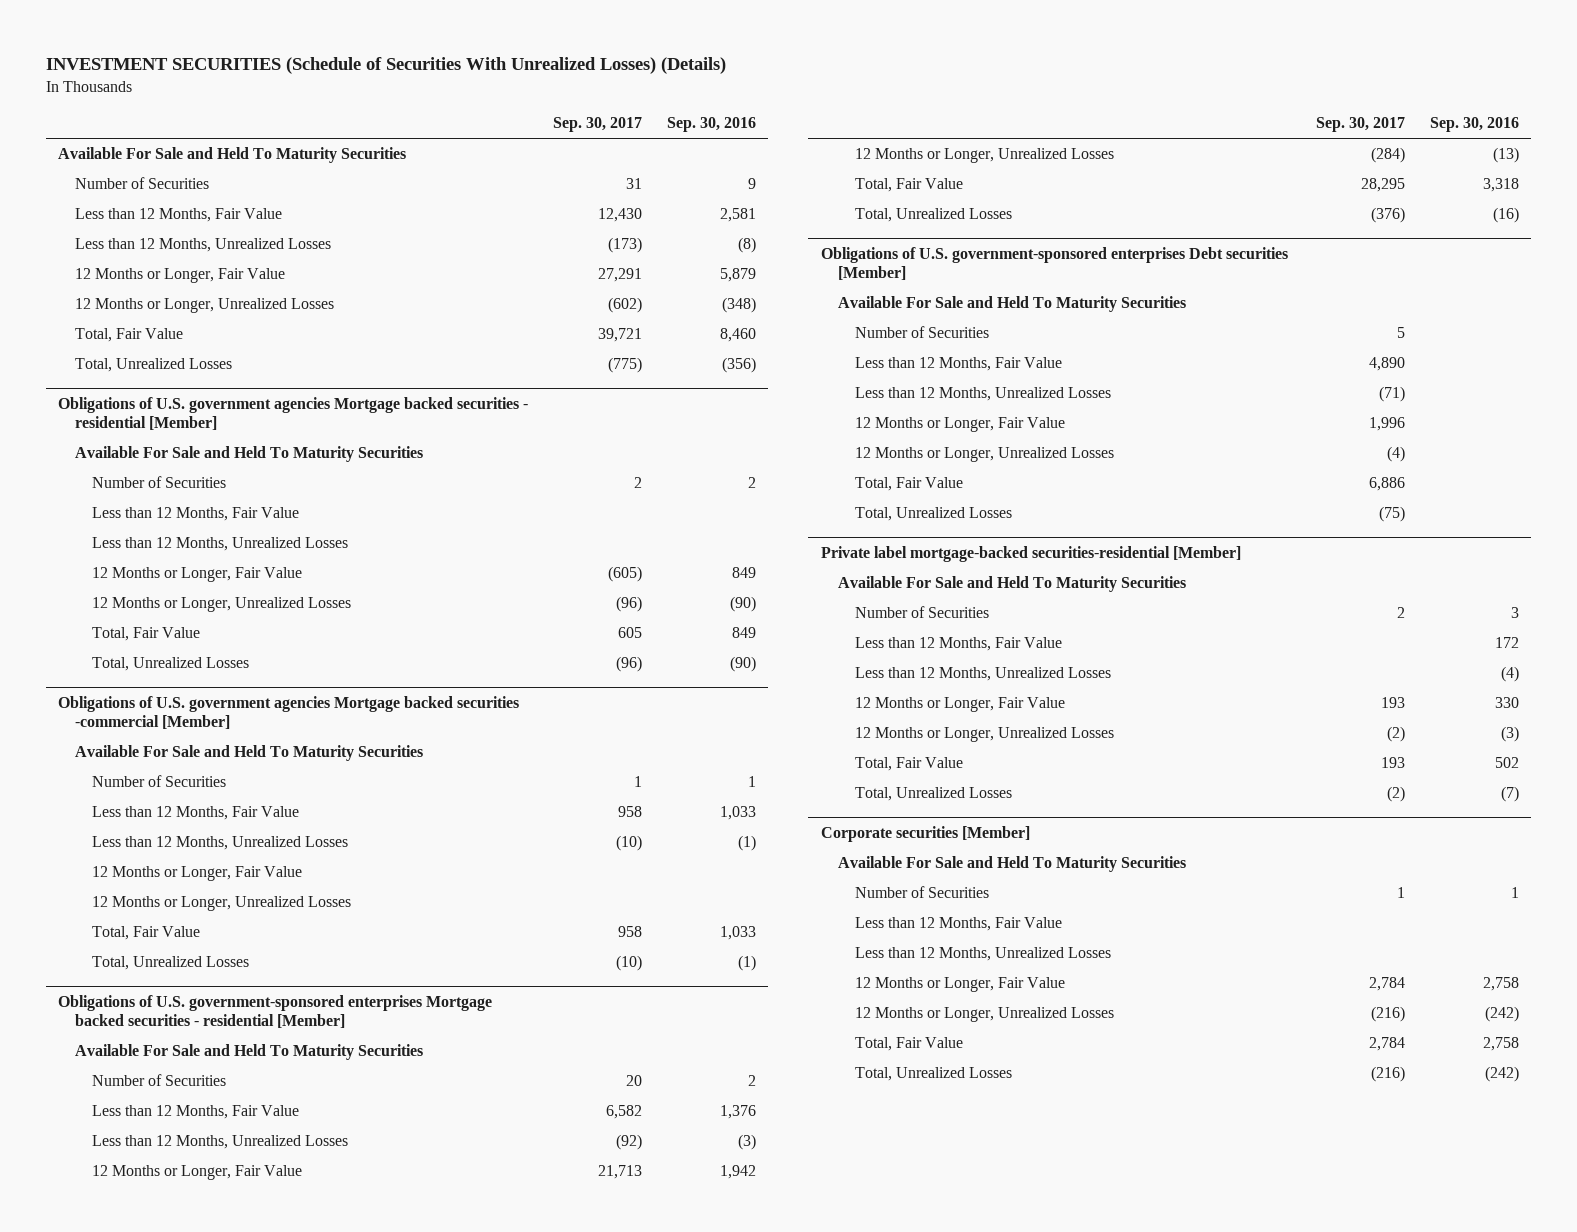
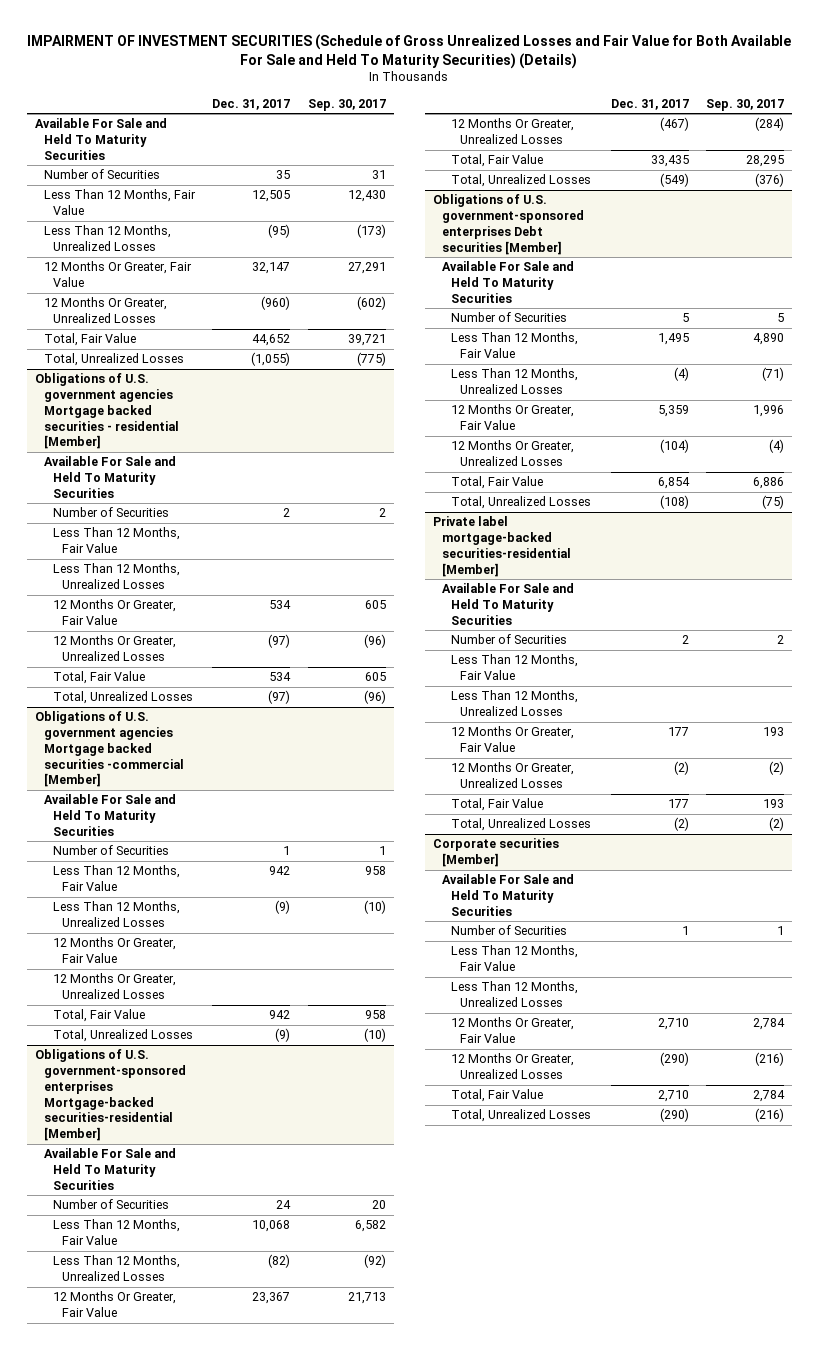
[45,57,726,75] INVESTMENT SECURITIES (Schedule of Securities With Unrealized Losses) (Details) -> [27,33,792,69] IMPAIRMENT OF INVESTMENT SECURITIES (Schedule of Gross Unrealized Losses and Fair Value for Both Available For Sale and Held To Maturity Securities) (Details)
[666,117,756,133] Sep. 30, 2016 -> none
none -> [212,98,291,110] Dec. 31, 2017
[75,208,283,223] Less than 12 Months, Fair Value -> [44,189,197,216] Less Than 12 Months, Fair Value
[75,238,332,253] Less than 12 Months, Unrealized Losses -> [44,225,172,252] Less Than 12 Months, Unrealized Losses
[75,268,286,284] 12 Months or Longer, Fair Value -> [44,261,193,288] 12 Months Or Greater, Fair Value
[75,298,335,314] 12 Months or Longer, Unrealized Losses -> [44,297,168,324] 12 Months Or Greater, Unrealized Losses
[92,507,300,522] Less than 12 Months, Fair Value -> [52,527,180,554] Less Than 12 Months, Fair Value
[92,537,349,552] Less than 12 Months, Unrealized Losses -> [52,563,180,590] Less Than 12 Months, Unrealized Losses
[92,567,303,583] 12 Months or Longer, Fair Value -> [52,599,176,626] 12 Months Or Greater, Fair Value
[608,566,643,583] (605) -> [364,600,386,610] 605
[92,597,352,613] 12 Months or Longer, Unrealized Losses -> [52,635,176,662] 12 Months Or Greater, Unrealized Losses
[92,806,300,821] Less than 12 Months, Fair Value -> [52,865,180,892] Less Than 12 Months, Fair Value
[92,836,349,851] Less than 12 Months, Unrealized Losses -> [52,901,180,928] Less Than 12 Months, Unrealized Losses
[92,866,303,882] 12 Months or Longer, Fair Value -> [52,937,176,964] 12 Months Or Greater, Fair Value
[92,896,352,912] 12 Months or Longer, Unrealized Losses -> [52,973,176,1000] 12 Months Or Greater, Unrealized Losses
[58,995,493,1029] Obligations of U.S. government-sponsored enterprises Mortgage backed securities - residential [Member] -> [35,1049,187,1142] Obligations of U.S. government-sponsored enterprises Mortgage-backed securities-residential [Member]
[92,1105,300,1120] Less than 12 Months, Fair Value -> [52,1219,180,1246] Less Than 12 Months, Fair Value
[92,1135,349,1150] Less than 12 Months, Unrealized Losses -> [52,1255,180,1282] Less Than 12 Months, Unrealized Losses
[92,1165,303,1181] 12 Months or Longer, Fair Value -> [52,1291,176,1318] 12 Months Or Greater, Fair Value
[855,148,1115,164] 12 Months or Longer, Unrealized Losses -> [451,118,575,145] 12 Months Or Greater, Unrealized Losses
[855,357,1063,372] Less than 12 Months, Fair Value -> [451,332,579,359] Less Than 12 Months, Fair Value
[855,387,1112,402] Less than 12 Months, Unrealized Losses -> [451,368,579,395] Less Than 12 Months, Unrealized Losses
[855,417,1066,433] 12 Months or Longer, Fair Value -> [451,404,575,431] 12 Months Or Greater, Fair Value
[855,447,1115,463] 12 Months or Longer, Unrealized Losses -> [451,440,575,467] 12 Months Or Greater, Unrealized Losses
[855,637,1063,652] Less than 12 Months, Fair Value -> [451,654,579,681] Less Than 12 Months, Fair Value
[855,667,1112,682] Less than 12 Months, Unrealized Losses -> [451,690,579,717] Less Than 12 Months, Unrealized Losses
[855,697,1066,713] 12 Months or Longer, Fair Value -> [451,726,575,753] 12 Months Or Greater, Fair Value
[855,727,1115,743] 12 Months or Longer, Unrealized Losses -> [451,762,575,789] 12 Months Or Greater, Unrealized Losses
[855,917,1063,932] Less than 12 Months, Fair Value -> [451,945,579,972] Less Than 12 Months, Fair Value
[855,947,1112,962] Less than 12 Months, Unrealized Losses -> [451,981,579,1008] Less Than 12 Months, Unrealized Losses
[855,977,1066,993] 12 Months or Longer, Fair Value -> [451,1017,575,1044] 12 Months Or Greater, Fair Value
[855,1007,1115,1023] 12 Months or Longer, Unrealized Losses -> [451,1053,575,1080] 12 Months Or Greater, Unrealized Losses

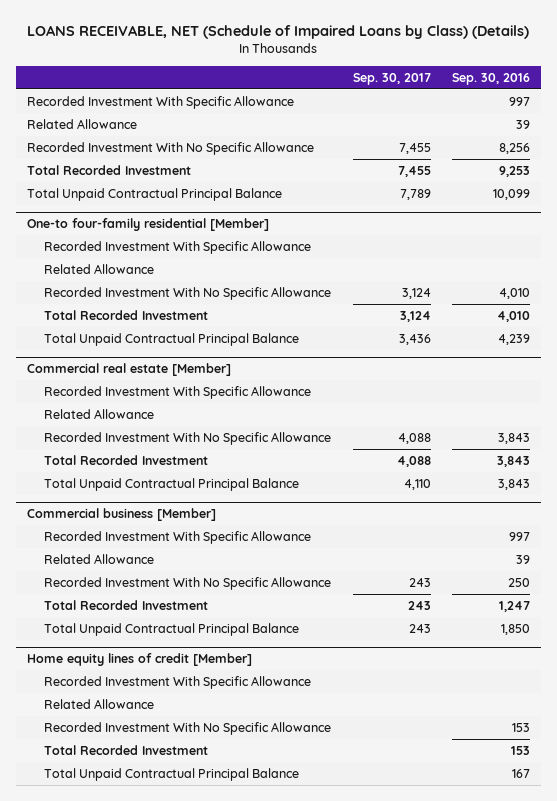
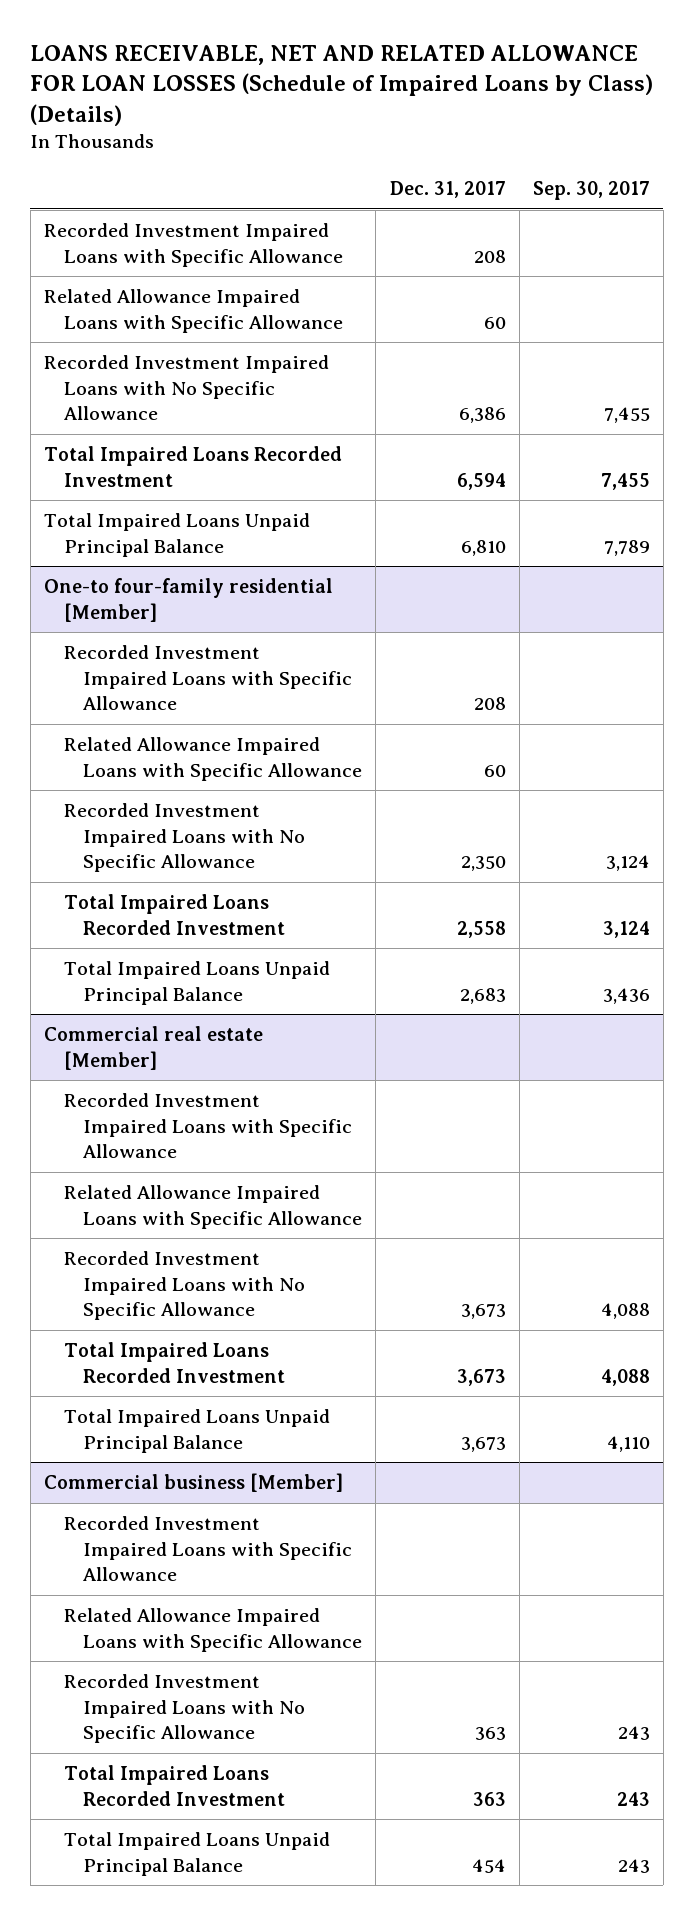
[27,24,530,39] LOANS RECEIVABLE, NET (Schedule of Impaired Loans by Class) (Details) -> [30,44,654,126] LOANS RECEIVABLE, NET AND RELATED ALLOWANCE FOR LOAN LOSSES (Schedule of Impaired Loans by Class) (Details)
[451,72,530,85] Sep. 30, 2016 -> none
none -> [389,181,506,199] Dec. 31, 2017
[26,95,294,109] Recorded Investment With Specific Allowance -> [43,223,343,267] Recorded Investment Impaired Loans with Specific Allowance
[26,118,137,129] Related Allowance -> [43,289,343,333] Related Allowance Impaired Loans with Specific Allowance
[26,141,314,155] Recorded Investment With No Specific Allowance -> [43,355,329,421] Recorded Investment Impaired Loans with No Specific Allowance
[26,164,191,175] Total Recorded Investment -> [43,446,342,487] Total Impaired Loans Recorded Investment
[26,187,282,201] Total Unpaid Contractual Principal Balance -> [43,513,310,557] Total Impaired Loans Unpaid Principal Balance
[44,240,312,254] Recorded Investment With Specific Allowance -> [63,645,353,711] Recorded Investment Impaired Loans with Specific Allowance
[44,263,155,274] Related Allowance -> [63,737,363,781] Related Allowance Impaired Loans with Specific Allowance
[44,286,332,300] Recorded Investment With No Specific Allowance -> [63,803,306,873] Recorded Investment Impaired Loans with No Specific Allowance
[44,309,209,320] Total Recorded Investment -> [63,894,286,935] Total Impaired Loans Recorded Investment
[44,332,300,346] Total Unpaid Contractual Principal Balance -> [63,961,330,1005] Total Impaired Loans Unpaid Principal Balance
[44,385,312,399] Recorded Investment With Specific Allowance -> [63,1093,353,1159] Recorded Investment Impaired Loans with Specific Allowance
[44,408,155,419] Related Allowance -> [63,1185,363,1229] Related Allowance Impaired Loans with Specific Allowance
[44,431,332,445] Recorded Investment With No Specific Allowance -> [63,1251,306,1321] Recorded Investment Impaired Loans with No Specific Allowance
[44,454,209,465] Total Recorded Investment -> [63,1342,286,1383] Total Impaired Loans Recorded Investment
[44,477,300,491] Total Unpaid Contractual Principal Balance -> [63,1409,330,1453] Total Impaired Loans Unpaid Principal Balance
[26,653,252,667] Home equity lines of credit [Member] -> none
[44,675,312,689] Recorded Investment With Specific Allowance -> none
[44,698,155,709] Related Allowance -> none
[44,721,332,735] Recorded Investment With No Specific Allowance -> none
[44,744,209,755] Total Recorded Investment -> none
[44,767,300,781] Total Unpaid Contractual Principal Balance -> none
[44,530,312,544] Recorded Investment With Specific Allowance -> [63,1516,353,1582] Recorded Investment Impaired Loans with Specific Allowance
[44,553,155,564] Related Allowance -> [63,1608,363,1652] Related Allowance Impaired Loans with Specific Allowance
[44,576,332,590] Recorded Investment With No Specific Allowance -> [63,1674,306,1744] Recorded Investment Impaired Loans with No Specific Allowance
[44,599,209,610] Total Recorded Investment -> [63,1765,286,1806] Total Impaired Loans Recorded Investment
[44,622,300,636] Total Unpaid Contractual Principal Balance -> [63,1832,330,1876] Total Impaired Loans Unpaid Principal Balance

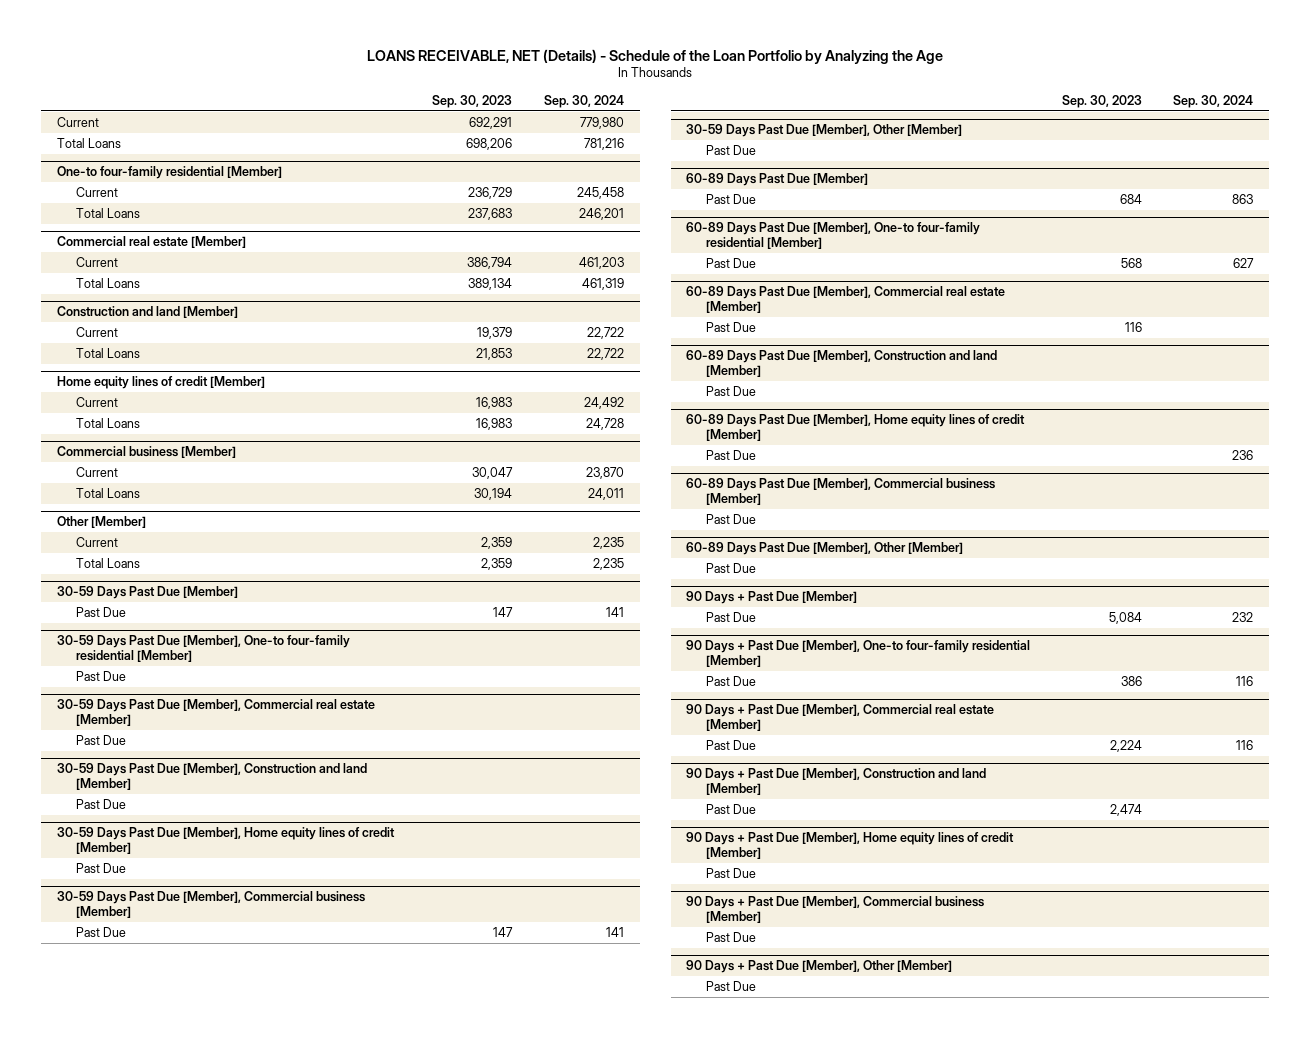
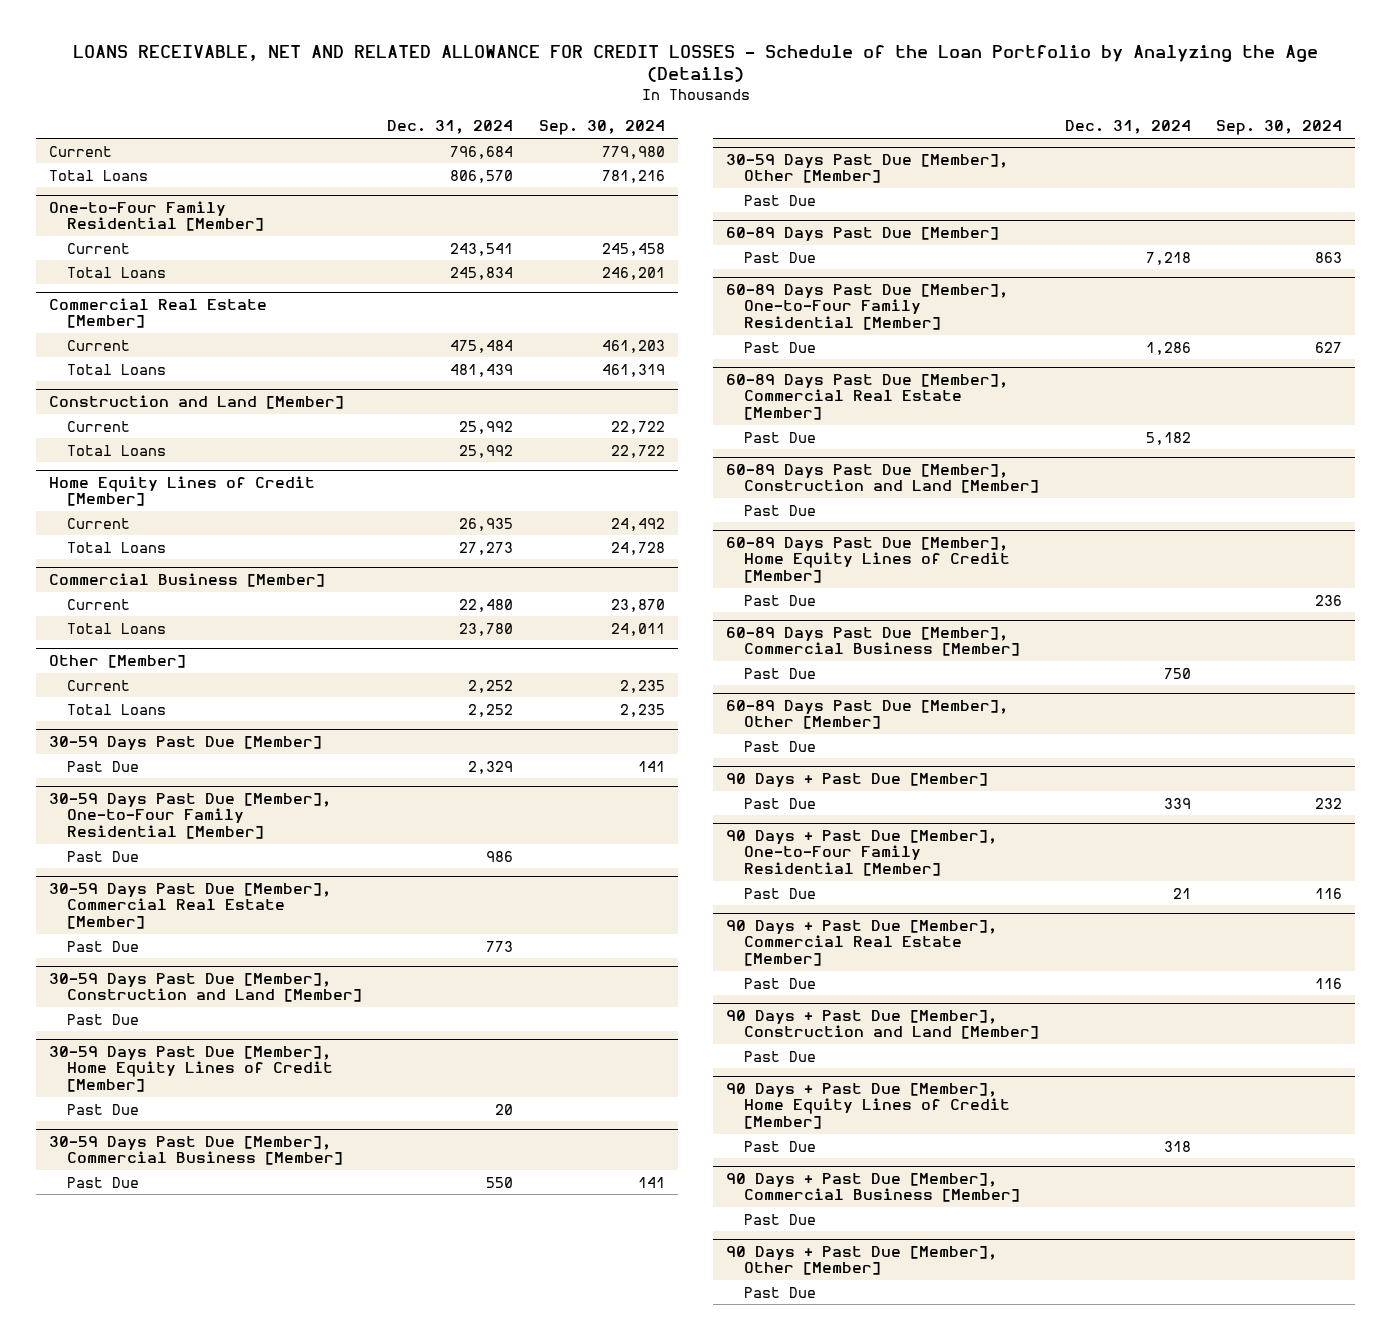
[367,48,944,64] LOANS RECEIVABLE, NET (Details) - Schedule of the Loan Portfolio by Analyzing the Age -> [72,45,1318,83] LOANS RECEIVABLE, NET AND RELATED ALLOWANCE FOR CREDIT LOSSES - Schedule of the Loan Portfolio by Analyzing the Age (Details)
[432,94,513,108] Sep. 30, 2023 -> none
none -> [387,120,514,135] Dec. 31, 2024
[56,166,282,180] One-to four-family residential [Member] -> [48,200,264,232] One-to-Four Family Residential [Member]
[56,236,246,249] Commercial real estate [Member] -> [48,297,267,329] Commercial Real Estate [Member]
[56,306,238,319] Construction and land [Member] -> [48,394,344,409] Construction and Land [Member]
[56,376,265,390] Home equity lines of credit [Member] -> [48,475,315,507] Home Equity Lines of Credit [Member]
[56,446,236,459] Commercial business [Member] -> [48,572,325,587] Commercial Business [Member]
[56,635,350,663] 30-59 Days Past Due [Member], One-to four-family residential [Member] -> [48,792,331,840] 30-59 Days Past Due [Member], One-to-Four Family Residential [Member]
[56,699,375,727] 30-59 Days Past Due [Member], Commercial real estate [Member] -> [48,882,331,930] 30-59 Days Past Due [Member], Commercial Real Estate [Member]
[56,763,367,791] 30-59 Days Past Due [Member], Construction and land [Member] -> [48,972,362,1003] 30-59 Days Past Due [Member], Construction and Land [Member]
[56,827,395,855] 30-59 Days Past Due [Member], Home equity lines of credit [Member] -> [48,1045,333,1093] 30-59 Days Past Due [Member], Home Equity Lines of Credit [Member]
[56,891,365,919] 30-59 Days Past Due [Member], Commercial business [Member] -> [48,1135,343,1166] 30-59 Days Past Due [Member], Commercial Business [Member]
[686,222,981,250] 60-89 Days Past Due [Member], One-to four-family residential [Member] -> [726,283,1009,331] 60-89 Days Past Due [Member], One-to-Four Family Residential [Member]
[686,286,1006,314] 60-89 Days Past Due [Member], Commercial real estate [Member] -> [726,373,1009,421] 60-89 Days Past Due [Member], Commercial Real Estate [Member]
[686,350,998,378] 60-89 Days Past Due [Member], Construction and land [Member] -> [726,463,1039,494] 60-89 Days Past Due [Member], Construction and Land [Member]
[686,414,1026,442] 60-89 Days Past Due [Member], Home equity lines of credit [Member] -> [726,536,1010,584] 60-89 Days Past Due [Member], Home Equity Lines of Credit [Member]
[686,478,996,506] 60-89 Days Past Due [Member], Commercial business [Member] -> [726,626,1020,657] 60-89 Days Past Due [Member], Commercial Business [Member]
[686,640,1031,668] 90 Days + Past Due [Member], One-to four-family residential [Member] -> [726,829,998,877] 90 Days + Past Due [Member], One-to-Four Family Residential [Member]
[686,704,995,732] 90 Days + Past Due [Member], Commercial real estate [Member] -> [726,919,998,967] 90 Days + Past Due [Member], Commercial Real Estate [Member]
[686,768,987,796] 90 Days + Past Due [Member], Construction and land [Member] -> [726,1009,1039,1040] 90 Days + Past Due [Member], Construction and Land [Member]
[686,832,1015,860] 90 Days + Past Due [Member], Home equity lines of credit [Member] -> [726,1082,1010,1130] 90 Days + Past Due [Member], Home Equity Lines of Credit [Member]
[686,896,985,924] 90 Days + Past Due [Member], Commercial business [Member] -> [726,1172,1020,1203] 90 Days + Past Due [Member], Commercial Business [Member]

